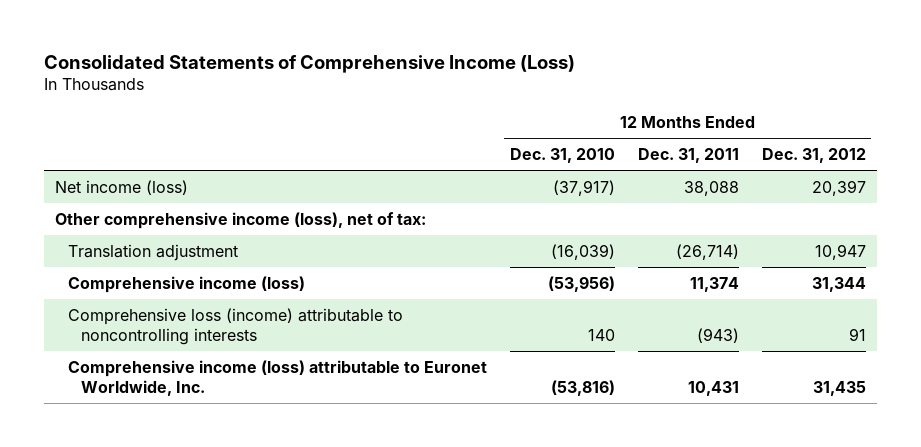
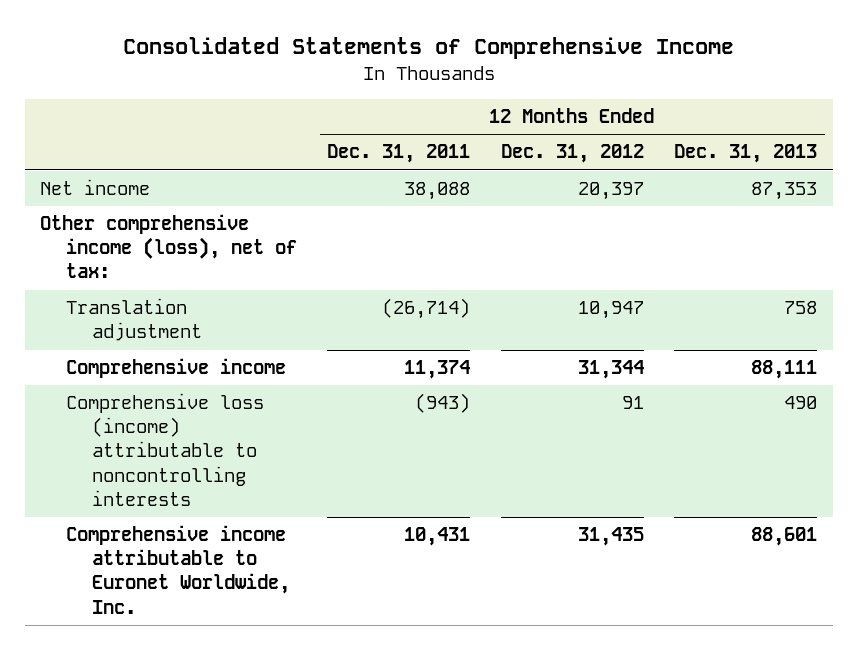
[43,54,575,73] Consolidated Statements of Comprehensive Income (Loss) -> [122,37,734,60] Consolidated Statements of Comprehensive Income
[509,148,615,164] Dec. 31, 2010 -> none
none -> [674,144,818,164] Dec. 31, 2013
[55,179,189,195] Net income (loss) -> [40,179,151,196] Net income
[68,275,306,293] Comprehensive income (loss) -> [65,358,286,379] Comprehensive income
[68,359,488,397] Comprehensive income (loss) attributable to Euronet Worldwide, Inc. -> [65,525,290,614] Comprehensive income attributable to Euronet Worldwide, Inc.

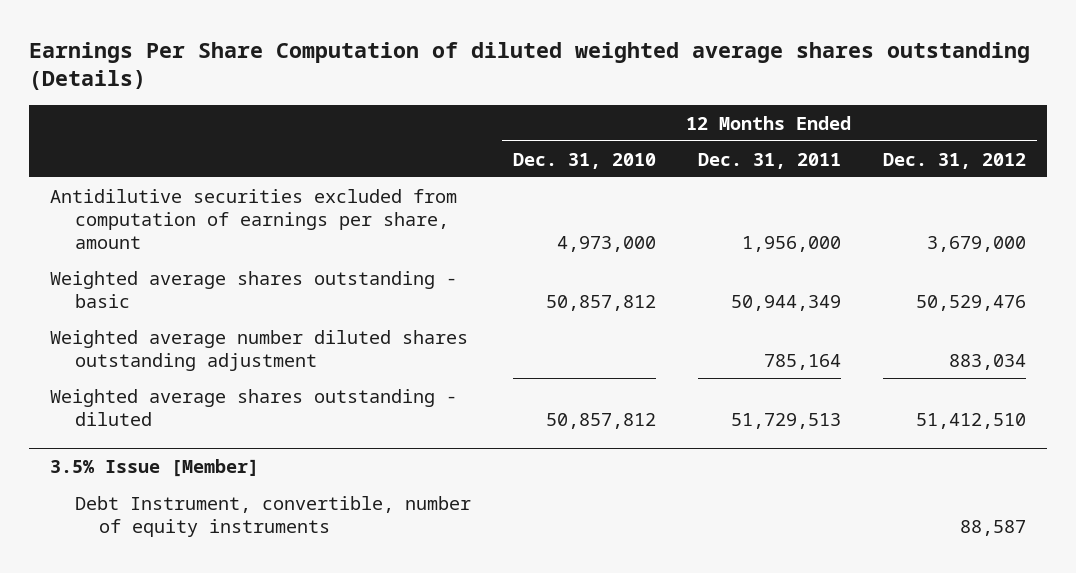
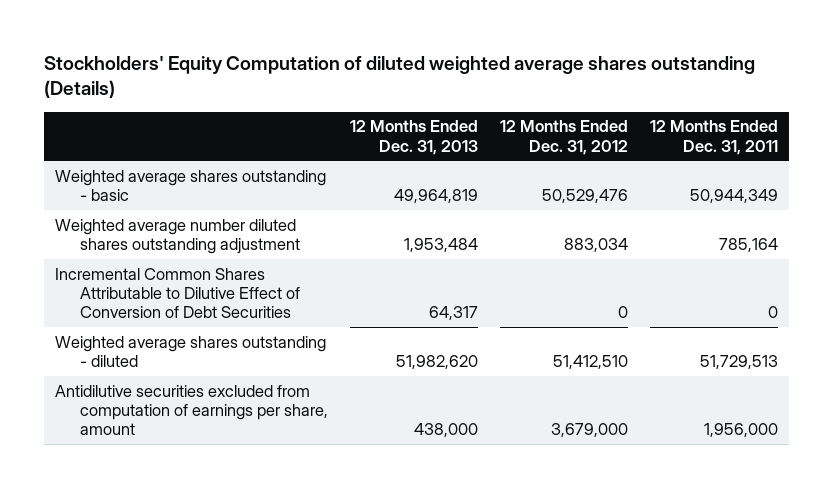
[28,41,1030,91] Earnings Per Share Computation of diluted weighted average shares outstanding (Details) -> [43,55,755,99] Stockholders' Equity Computation of diluted weighted average shares outstanding (Details)
[512,152,656,169] Dec. 31, 2010 -> none
none -> [349,120,478,155] 12 Months Ended Dec. 31, 2013
none -> [55,267,300,319] Incremental Common Shares Attributable to Dilutive Effect of Conversion of Debt Securities
[49,459,259,478] 3.5% Issue [Member] -> none
[74,495,471,537] Debt Instrument, convertible, number of equity instruments -> none
[49,188,457,249] Antidilutive securities excluded from computation of earnings per share, amount -> [55,384,328,436] Antidilutive securities excluded from computation of earnings per share, amount

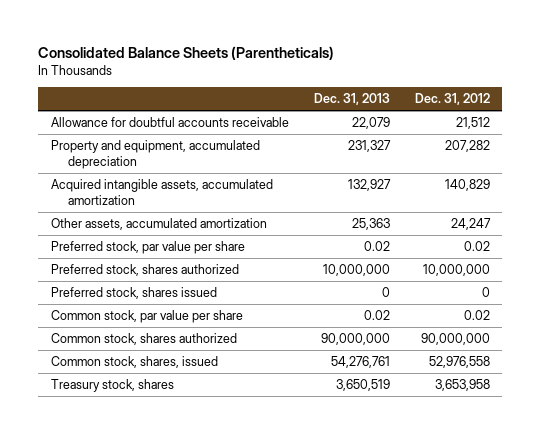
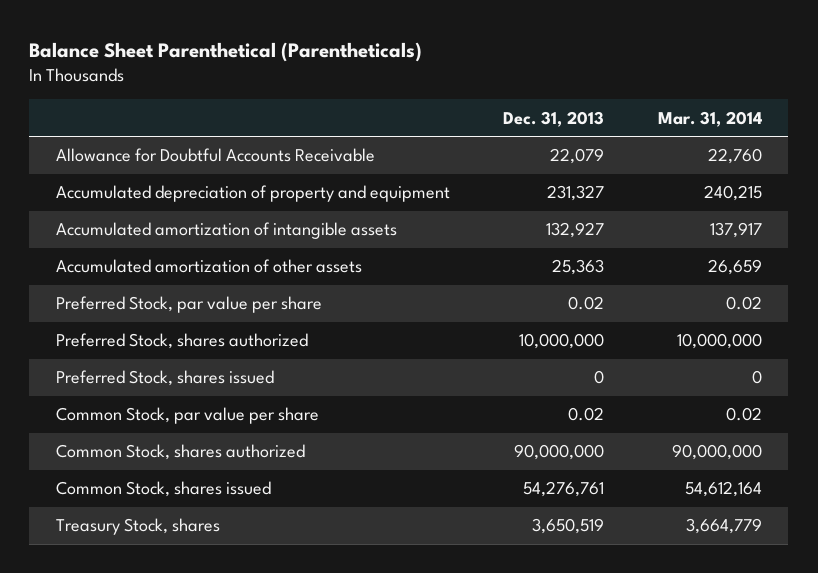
[38,45,335,60] Consolidated Balance Sheets (Parentheticals) -> [29,42,423,63] Balance Sheet Parenthetical (Parentheticals)
[414,93,490,106] Dec. 31, 2012 -> none
none -> [657,110,762,127] Mar. 31, 2014
[50,117,289,128] Allowance for doubtful accounts receivable -> [55,148,375,163] Allowance for Doubtful Accounts Receivable
[50,140,260,170] Property and equipment, accumulated depreciation -> [55,185,450,203] Accumulated depreciation of property and equipment
[50,179,273,206] Acquired intangible assets, accumulated amortization -> [55,222,397,240] Accumulated amortization of intangible assets
[50,218,267,231] Other assets, accumulated amortization -> [55,259,362,274] Accumulated amortization of other assets
[50,241,245,255] Preferred stock, par value per share -> [55,296,322,314] Preferred Stock, par value per share
[50,264,239,277] Preferred stock, shares authorized -> [55,333,308,350] Preferred Stock, shares authorized
[50,287,217,300] Preferred stock, shares issued -> [55,370,274,387] Preferred Stock, shares issued
[50,310,243,324] Common stock, par value per share -> [55,407,319,425] Common Stock, par value per share
[50,333,237,346] Common stock, shares authorized -> [55,444,305,461] Common Stock, shares authorized
[50,356,218,369] Common stock, shares, issued -> [55,481,271,498] Common Stock, shares issued
[50,379,174,393] Treasury stock, shares -> [55,518,220,536] Treasury Stock, shares

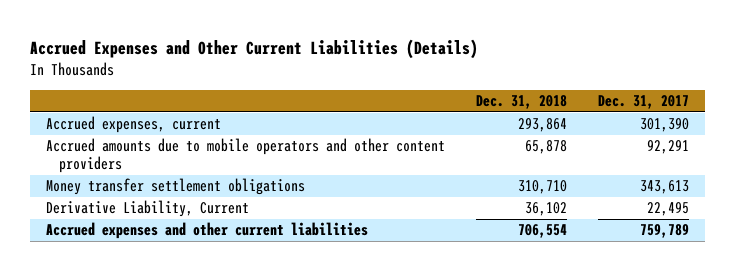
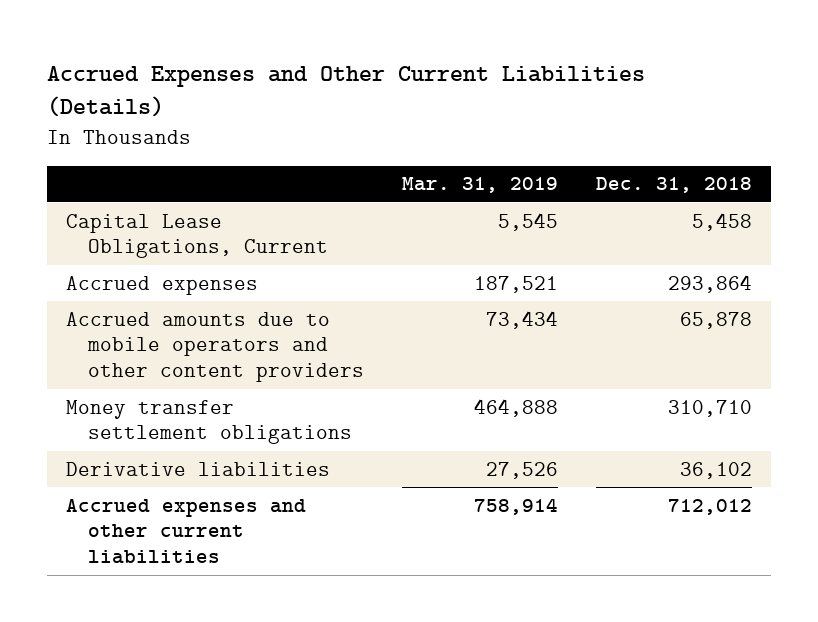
[598,95,690,110] Dec. 31, 2017 -> none
none -> [401,177,558,194] Mar. 31, 2019
none -> [65,213,328,259] Capital Lease Obligations, Current
[45,116,221,134] Accrued expenses, current -> [65,275,258,295] Accrued expenses
[45,200,249,218] Derivative Liability, Current -> [65,461,330,476] Derivative liabilities
[517,224,567,239] 706,554 -> [668,498,753,515] 712,012

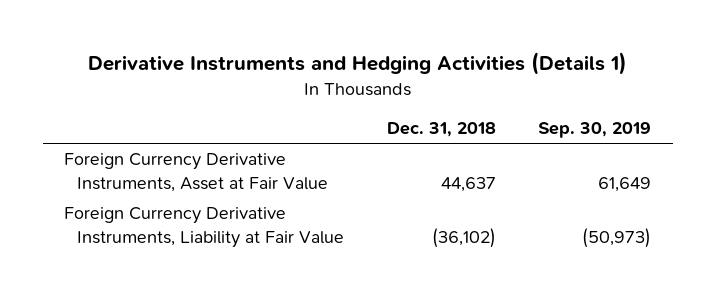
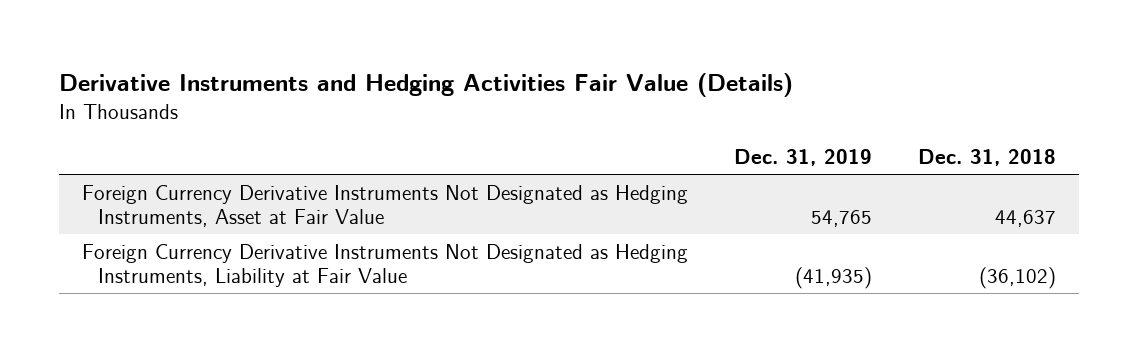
[87,52,627,76] Derivative Instruments and Hedging Activities (Details 1) -> [58,72,793,97] Derivative Instruments and Hedging Activities Fair Value (Details)
[538,121,652,138] Sep. 30, 2019 -> none
none -> [733,149,872,167] Dec. 31, 2019
[64,153,329,192] Foreign Currency Derivative Instruments, Asset at Fair Value -> [81,184,688,227] Foreign Currency Derivative Instruments Not Designated as Hedging Instruments, Asset at Fair Value
[64,207,345,248] Foreign Currency Derivative Instruments, Liability at Fair Value -> [81,243,688,287] Foreign Currency Derivative Instruments Not Designated as Hedging Instruments, Liability at Fair Value

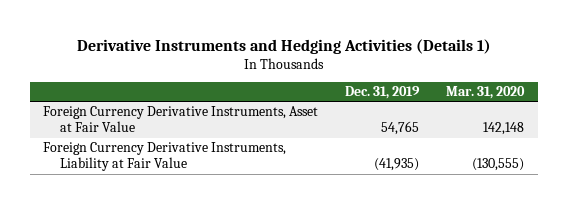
[58,72,793,97] Derivative Instruments and Hedging Activities Fair Value (Details) -> [76,38,491,54] Derivative Instruments and Hedging Activities (Details 1)
[917,149,1056,167] Dec. 31, 2018 -> none
none -> [446,86,526,100] Mar. 31, 2020
[81,184,688,227] Foreign Currency Derivative Instruments Not Designated as Hedging Instruments, Asset at Fair Value -> [43,106,319,133] Foreign Currency Derivative Instruments, Asset at Fair Value
[81,243,688,287] Foreign Currency Derivative Instruments Not Designated as Hedging Instruments, Liability at Fair Value -> [43,142,287,172] Foreign Currency Derivative Instruments, Liability at Fair Value

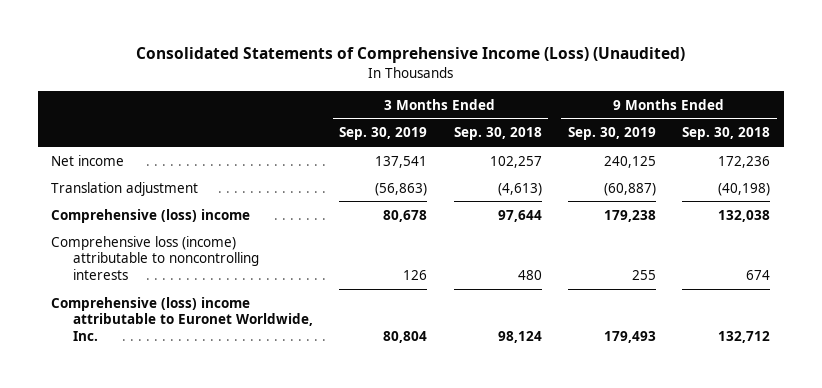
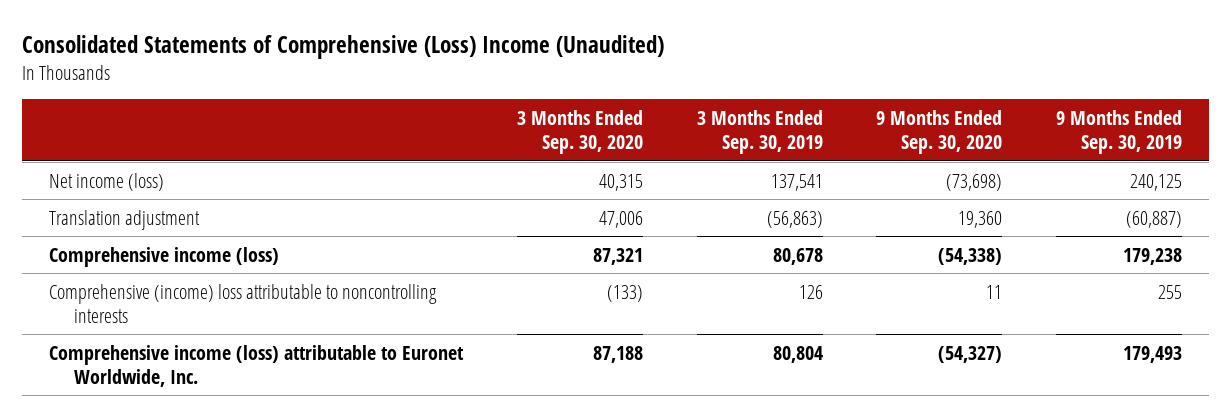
[135,47,685,64] Consolidated Statements of Comprehensive Income (Loss) (Unaudited) -> [22,34,665,59] Consolidated Statements of Comprehensive (Loss) Income (Unaudited)
[453,127,542,141] Sep. 30, 2018 -> none
[682,127,771,141] Sep. 30, 2018 -> none
none -> [516,110,643,154] 3 Months Ended Sep. 30, 2020
none -> [876,110,1003,154] 9 Months Ended Sep. 30, 2020
[51,154,125,166] Net income -> [49,172,165,191] Net income (loss)
[51,208,251,223] Comprehensive (loss) income -> [49,246,280,267] Comprehensive income (loss)
[51,235,259,281] Comprehensive loss (income) attributable to noncontrolling interests -> [49,283,438,323] Comprehensive (income) loss attributable to noncontrolling interests
[51,296,313,342] Comprehensive (loss) income attributable to Euronet Worldwide, Inc. -> [49,344,465,387] Comprehensive income (loss) attributable to Euronet Worldwide, Inc.

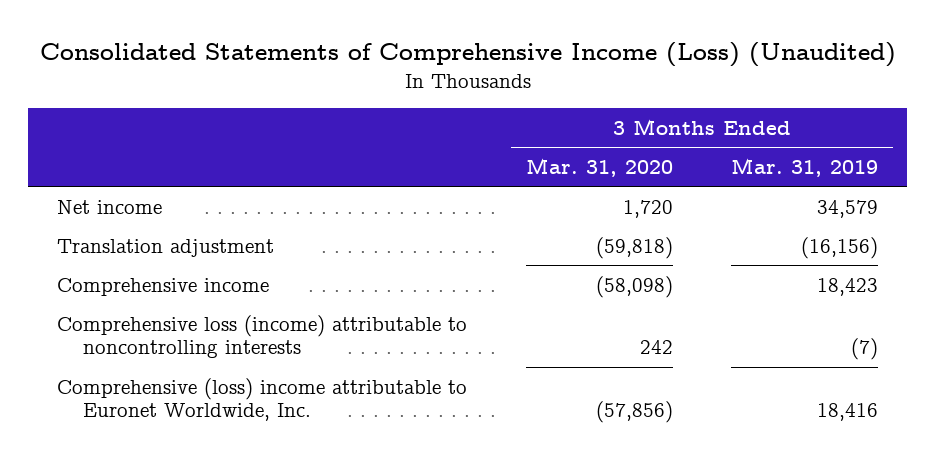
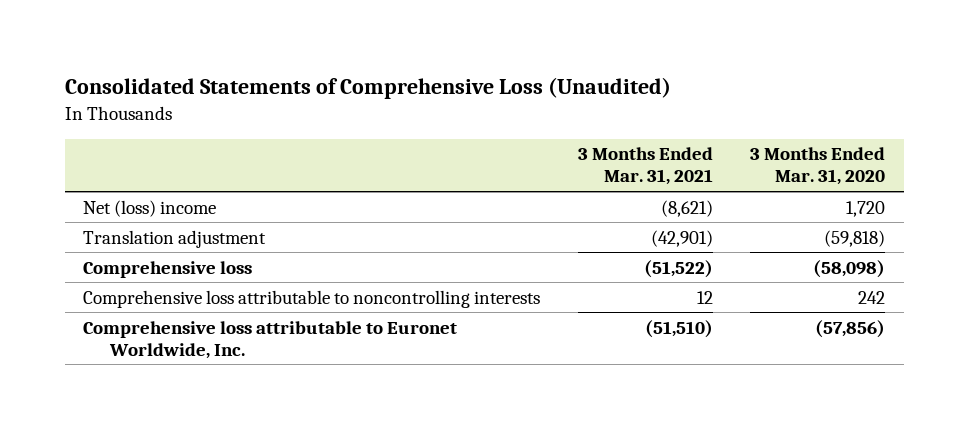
[39,41,896,67] Consolidated Statements of Comprehensive Income (Loss) (Unaudited) -> [64,77,671,100] Consolidated Statements of Comprehensive Loss (Unaudited)
[730,157,878,177] Mar. 31, 2019 -> none
none -> [577,147,713,186] 3 Months Ended Mar. 31, 2021
[57,199,163,214] Net income -> [83,199,217,217] Net (loss) income
[57,277,270,296] Comprehensive income -> [83,260,253,278] Comprehensive loss
[57,314,468,359] Comprehensive loss (income) attributable to noncontrolling interests -> [83,289,541,308] Comprehensive loss attributable to noncontrolling interests
[57,377,468,422] Comprehensive (loss) income attributable to Euronet Worldwide, Inc. -> [83,320,458,359] Comprehensive loss attributable to Euronet Worldwide, Inc.

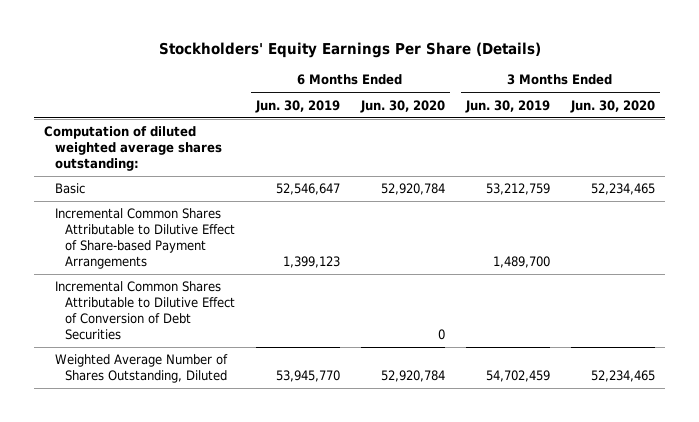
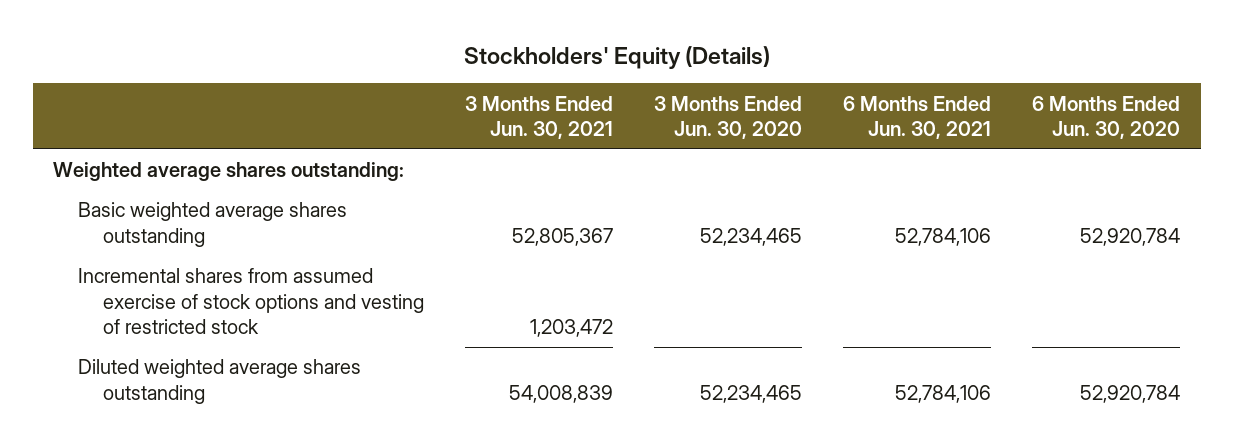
[158,41,541,58] Stockholders' Equity Earnings Per Share (Details) -> [463,45,770,69] Stockholders' Equity (Details)
[254,99,340,113] Jun. 30, 2019 -> none
[464,99,550,113] Jun. 30, 2019 -> none
none -> [465,95,614,139] 3 Months Ended Jun. 30, 2021
none -> [843,95,992,139] 6 Months Ended Jun. 30, 2021
[54,281,235,341] Incremental Common Shares Attributable to Dilutive Effect of Conversion of Debt Securities -> none
[44,126,222,172] Computation of diluted weighted average shares outstanding: -> [53,162,405,182] Weighted average shares outstanding:
[54,183,85,195] Basic -> [78,202,348,247] Basic weighted average shares outstanding
[54,208,235,270] Incremental Common Shares Attributable to Dilutive Effect of Share-based Payment Arrangements -> [78,268,425,334] Incremental shares from assumed exercise of stock options and vesting of restricted stock
[54,354,228,384] Weighted Average Number of Shares Outstanding, Diluted -> [78,359,362,404] Diluted weighted average shares outstanding

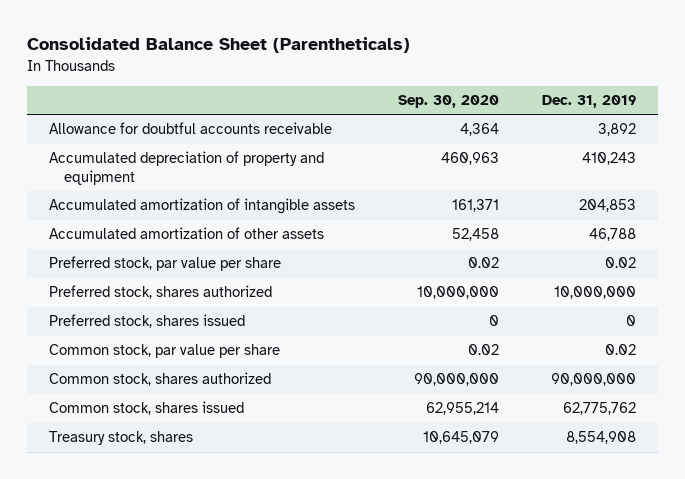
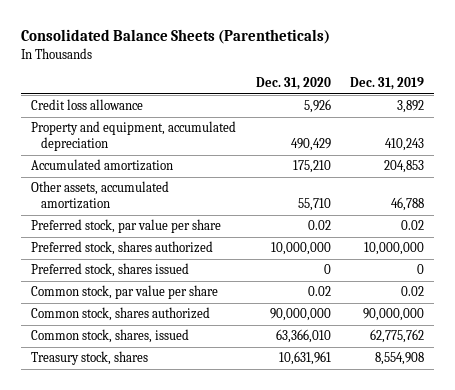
[26,37,410,54] Consolidated Balance Sheet (Parentheticals) -> [21,29,331,45] Consolidated Balance Sheets (Parentheticals)
[397,95,499,109] Sep. 30, 2020 -> none
none -> [255,77,331,91] Dec. 31, 2020
[48,122,332,135] Allowance for doubtful accounts receivable -> [30,99,143,111] Credit loss allowance
[48,151,324,186] Accumulated depreciation of property and equipment -> [30,121,236,152] Property and equipment, accumulated depreciation
[48,198,355,215] Accumulated amortization of intangible assets -> [30,159,173,172] Accumulated amortization
[48,227,324,240] Accumulated amortization of other assets -> [30,181,169,210] Other assets, accumulated amortization
[48,401,244,416] Common stock, shares issued -> [30,329,189,344] Common stock, shares, issued

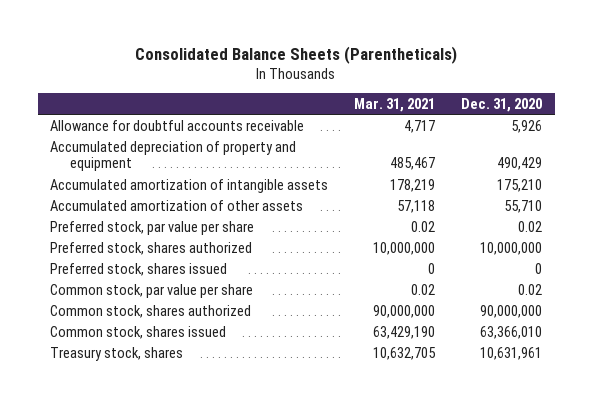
[350,77,425,91] Dec. 31, 2019 -> none
none -> [354,98,436,113] Mar. 31, 2021
[30,99,143,111] Credit loss allowance -> [50,119,305,131] Allowance for doubtful accounts receivable
[30,121,236,152] Property and equipment, accumulated depreciation -> [50,140,297,172] Accumulated depreciation of property and equipment
[30,159,173,172] Accumulated amortization -> [50,178,329,193] Accumulated amortization of intangible assets
[30,181,169,210] Other assets, accumulated amortization -> [50,199,304,211] Accumulated amortization of other assets
[30,329,189,344] Common stock, shares, issued -> [50,325,227,339] Common stock, shares issued

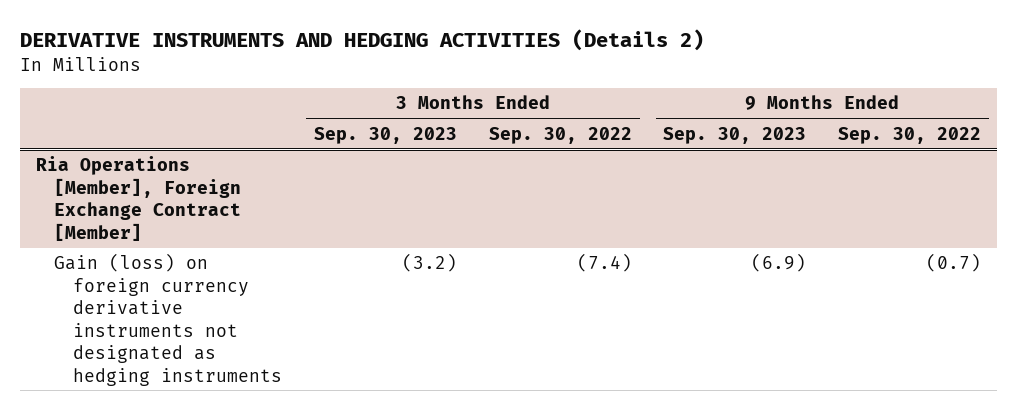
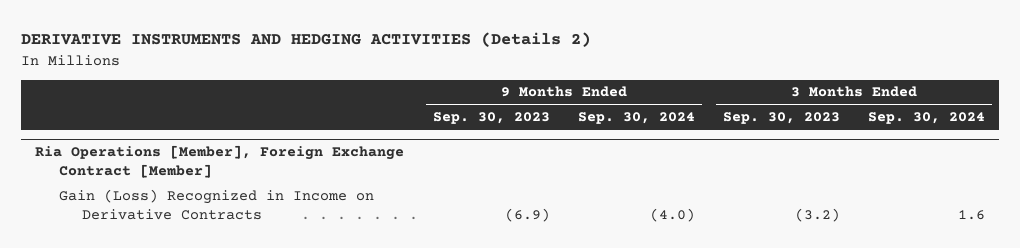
[488,126,632,144] Sep. 30, 2022 -> none
[838,126,982,144] Sep. 30, 2022 -> none
none -> [577,112,695,125] Sep. 30, 2024
none -> [868,112,986,125] Sep. 30, 2024
[54,253,282,386] Gain (loss) on foreign currency derivative instruments not designated as hedging instruments -> [58,188,374,220] Gain (Loss) Recognized in Income on Derivative Contracts

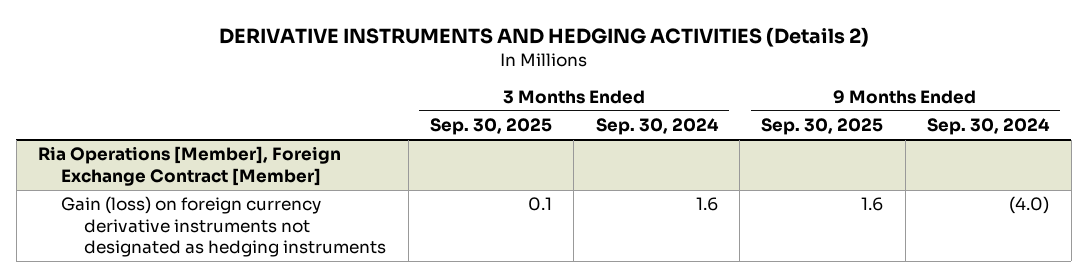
[432,112,550,125] Sep. 30, 2023 -> none
[722,112,840,125] Sep. 30, 2023 -> none
none -> [429,118,552,136] Sep. 30, 2025
none -> [761,118,884,136] Sep. 30, 2025
[58,188,374,220] Gain (Loss) Recognized in Income on Derivative Contracts -> [61,196,387,257] Gain (loss) on foreign currency derivative instruments not designated as hedging instruments

